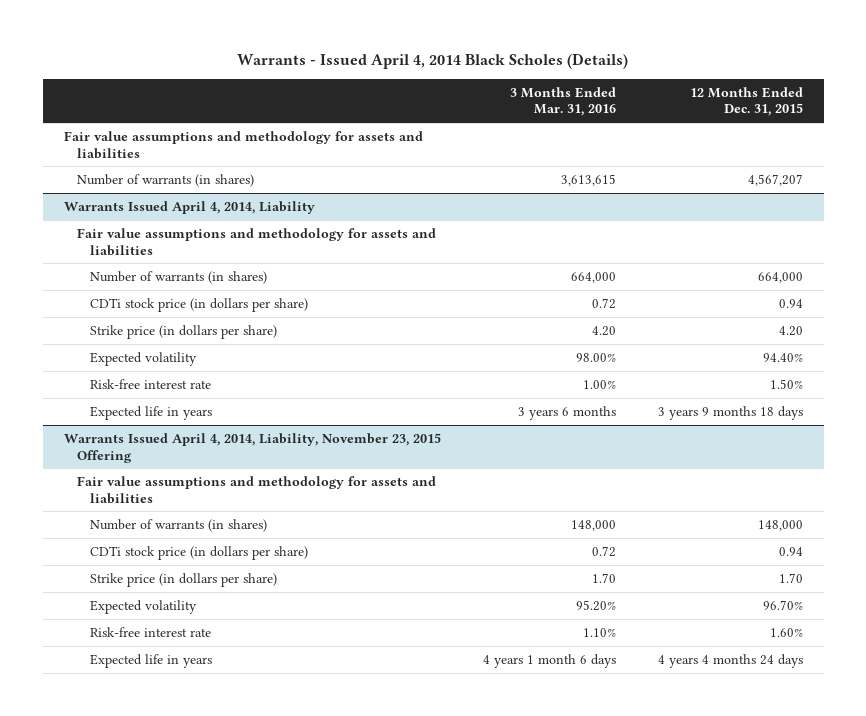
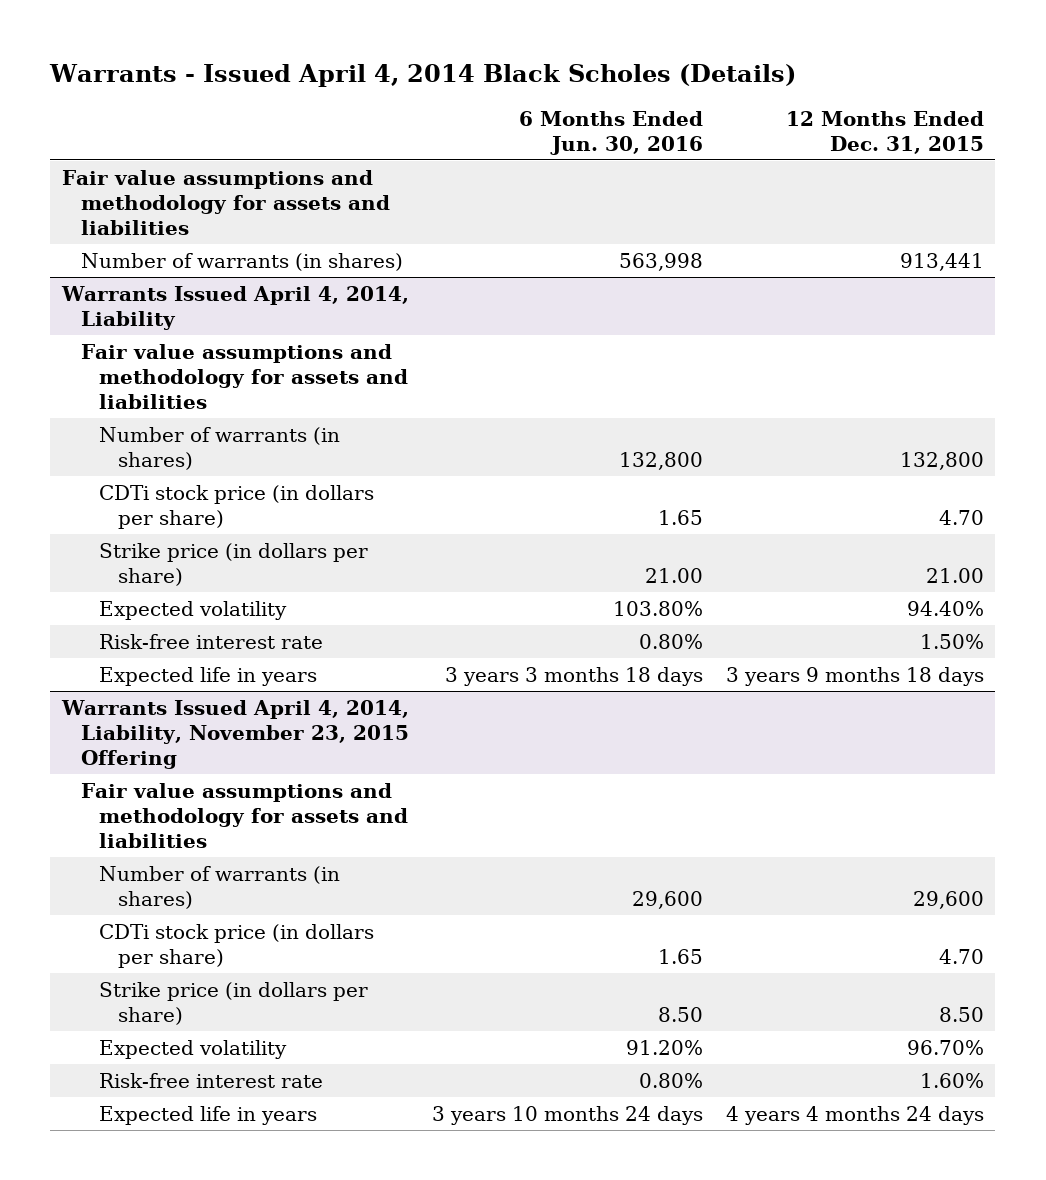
[509,86,616,117] 3 Months Ended Mar. 31, 2016 -> none
none -> [518,110,703,155] 6 Months Ended Jun. 30, 2016
[747,173,803,186] 4,567,207 -> [899,252,984,271] 913,441
[757,271,803,283] 664,000 -> [899,451,984,470] 132,800
[778,298,803,308] 0.94 -> [938,509,984,525] 4.70
[778,325,803,336] 4.20 -> [925,567,984,583] 21.00
[757,519,803,531] 148,000 -> [912,890,984,909] 29,600
[778,546,803,556] 0.94 -> [938,948,984,964] 4.70
[778,572,803,583] 1.70 -> [938,1006,984,1022] 8.50

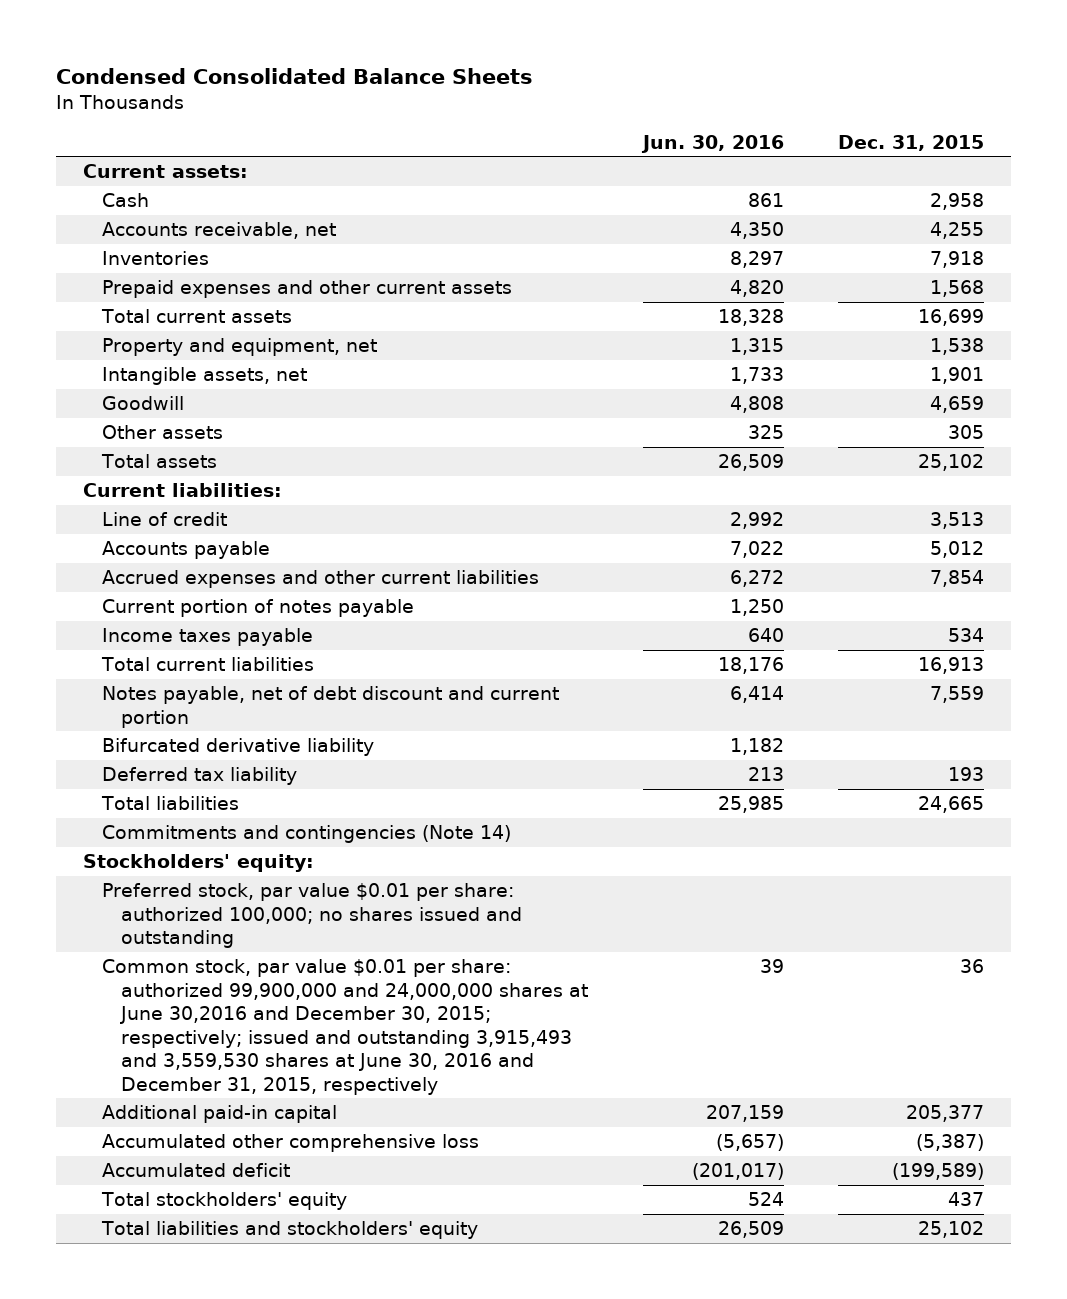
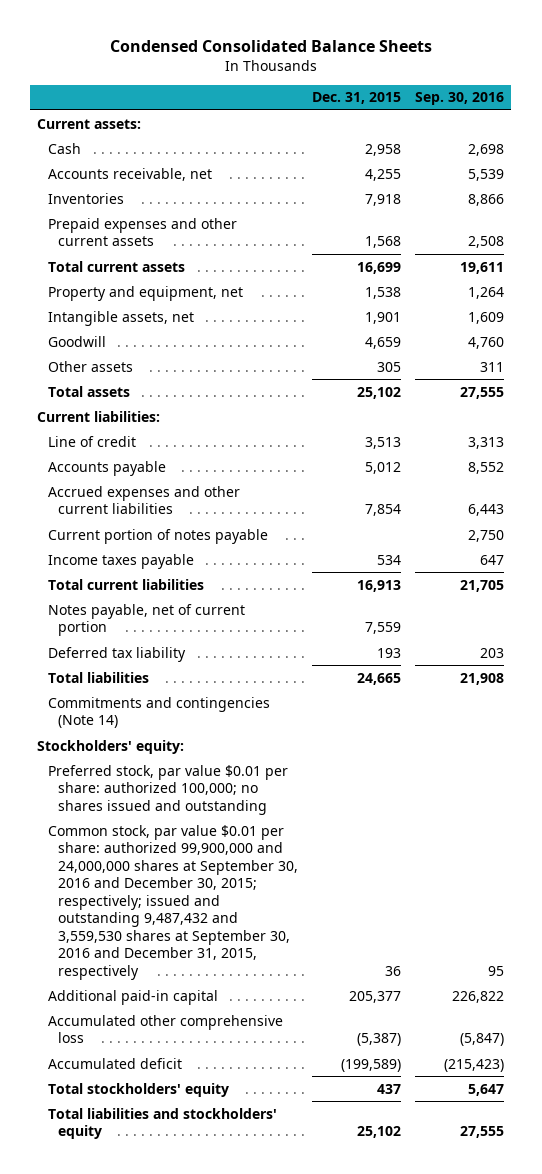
[640,134,784,153] Jun. 30, 2016 -> none
none -> [415,92,505,106] Sep. 30, 2016
[102,738,375,757] Bifurcated derivative liability -> none
[102,686,560,728] Notes payable, net of debt discount and current portion -> [47,603,245,637] Notes payable, net of current portion
[102,959,589,1095] Common stock, par value $0.01 per share: authorized 99,900,000 and 24,000,000 shares at June 30,2016 and December 30, 2015; respectively; issued and outstanding 3,915,493 and 3,559,530 shares at June 30, 2016 and December 31, 2015, respectively -> [47,824,299,980] Common stock, par value $0.01 per share: authorized 99,900,000 and 24,000,000 shares at September 30, 2016 and December 30, 2015; respectively; issued and outstanding 9,487,432 and 3,559,530 shares at September 30, 2016 and December 31, 2015, respectively

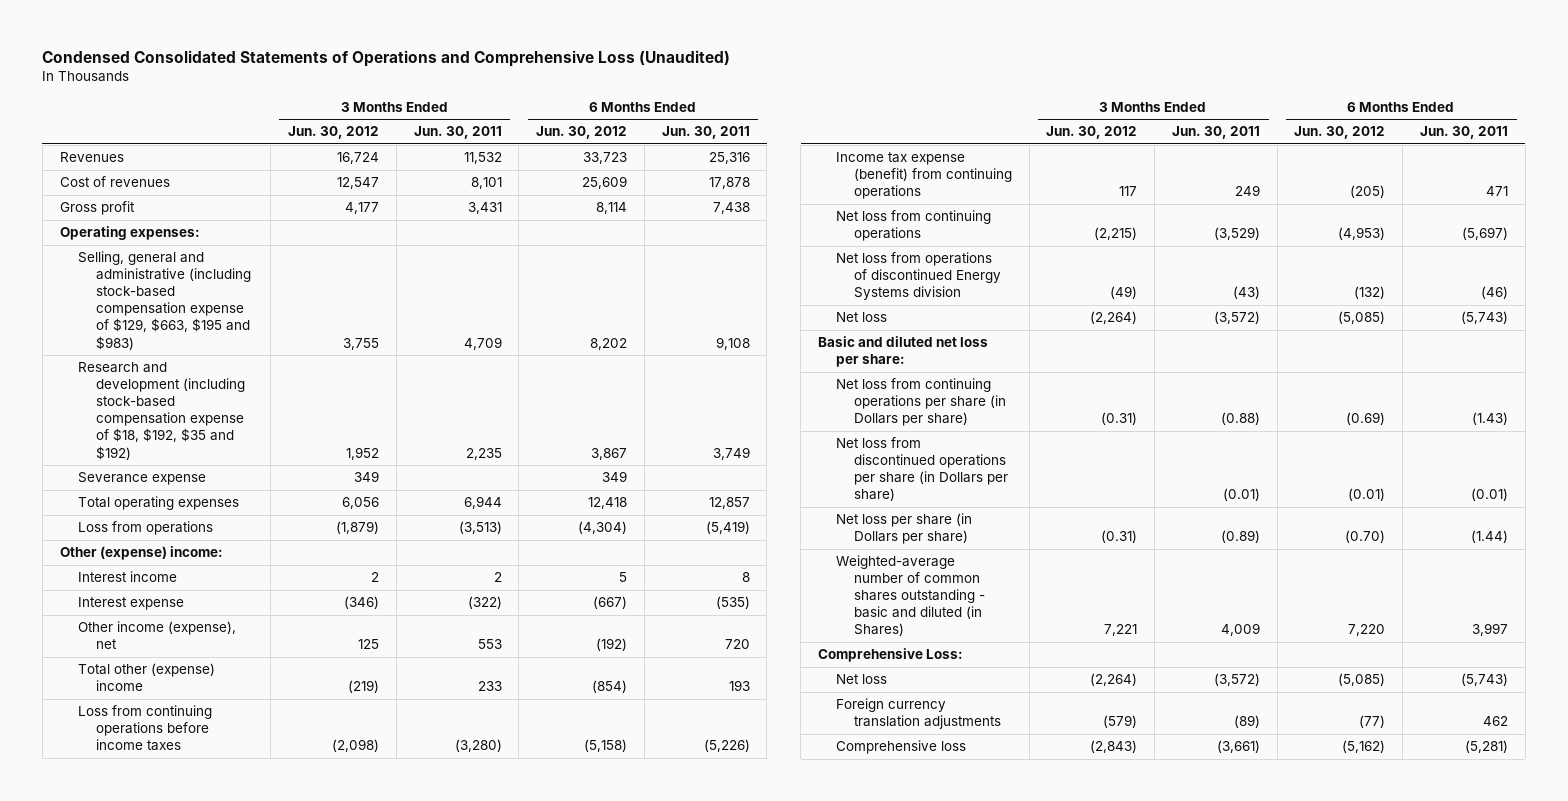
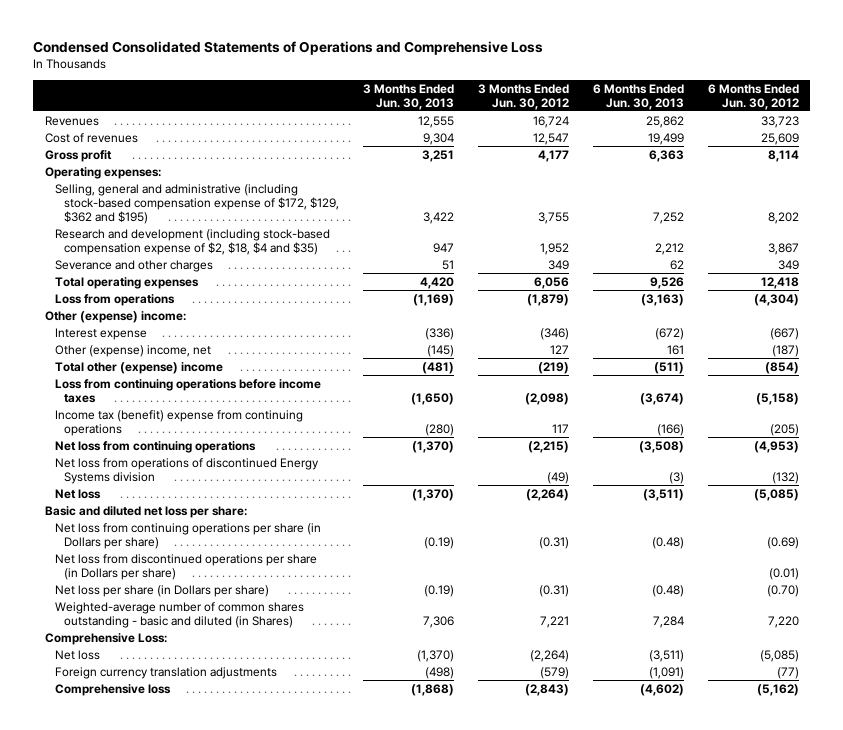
[42,50,731,68] Condensed Consolidated Statements of Operations and Comprehensive Loss (Unaudited) -> [33,40,544,55] Condensed Consolidated Statements of Operations and Comprehensive Loss
[413,126,502,140] Jun. 30, 2011 -> none
[661,126,750,140] Jun. 30, 2011 -> none
none -> [363,83,455,110] 3 Months Ended Jun. 30, 2013
none -> [592,83,684,110] 6 Months Ended Jun. 30, 2013
[77,251,251,350] Selling, general and administrative (including stock-based compensation expense of $129, $663, $195 and $983) -> [54,183,340,224] Selling, general and administrative (including stock-based compensation expense of $172, $129, $362 and $195)
[77,362,245,460] Research and development (including stock-based compensation expense of $18, $192, $35 and $192) -> [54,228,330,255] Research and development (including stock-based compensation expense of $2, $18, $4 and $35)
[77,472,206,486] Severance expense -> [54,259,213,272] Severance and other charges
[77,571,177,583] Interest income -> none
[77,621,236,650] Other income (expense), net -> [54,344,211,357] Other (expense) income, net
[358,639,380,650] 125 -> [549,344,569,354] 127
[596,638,628,652] (192) -> [771,344,799,357] (187)
[835,152,1012,200] Income tax expense (benefit) from continuing operations -> [54,409,303,436] Income tax (benefit) expense from continuing operations

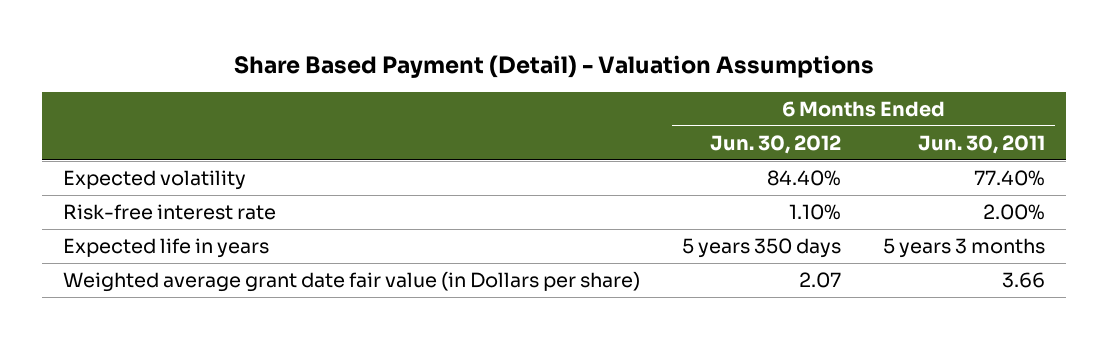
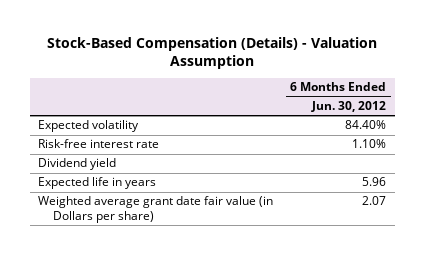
[234,54,875,78] Share Based Payment (Detail) - Valuation Assumptions -> [47,37,378,70] Stock-Based Compensation (Details) - Valuation Assumption
[917,134,1045,154] Jun. 30, 2011 -> none
none -> [38,158,117,171] Dividend yield
[682,238,842,259] 5 years 350 days -> [362,177,387,187] 5.96

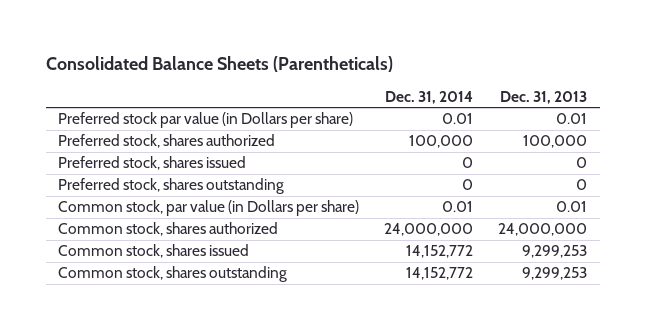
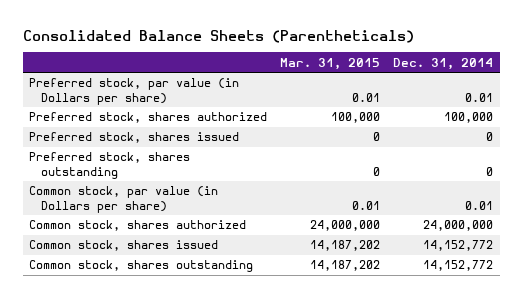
[500,90,588,104] Dec. 31, 2013 -> none
none -> [280,57,381,70] Mar. 31, 2015
[58,112,354,129] Preferred stock par value (in Dollars per share) -> [29,78,240,105] Preferred stock, par value (in Dollars per share)

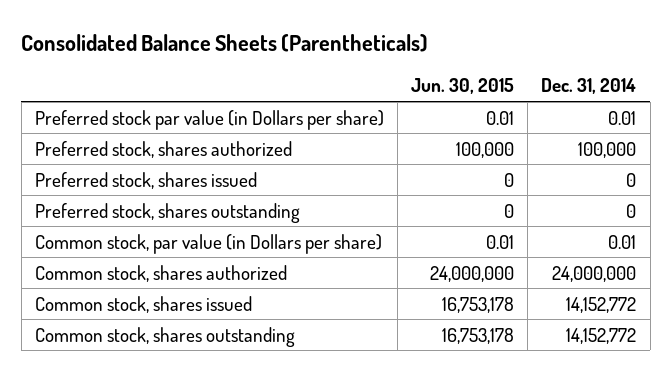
[280,57,381,70] Mar. 31, 2015 -> none
none -> [411,78,515,95] Jun. 30, 2015
[29,78,240,105] Preferred stock, par value (in Dollars per share) -> [34,109,384,130] Preferred stock par value (in Dollars per share)

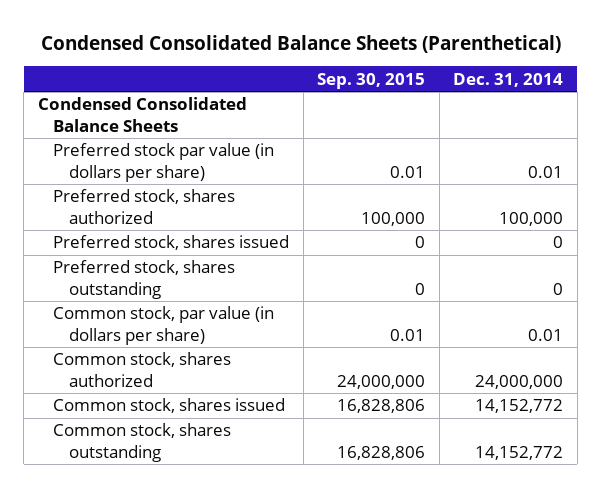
[21,33,429,52] Consolidated Balance Sheets (Parentheticals) -> [40,34,561,53] Condensed Consolidated Balance Sheets (Parenthetical)
[411,78,515,95] Jun. 30, 2015 -> none
none -> [317,72,426,89] Sep. 30, 2015
none -> [37,97,247,132] Condensed Consolidated Balance Sheets
[34,109,384,130] Preferred stock par value (in Dollars per share) -> [53,143,275,182] Preferred stock par value (in dollars per share)
[34,233,382,254] Common stock, par value (in Dollars per share) -> [53,306,275,345] Common stock, par value (in dollars per share)

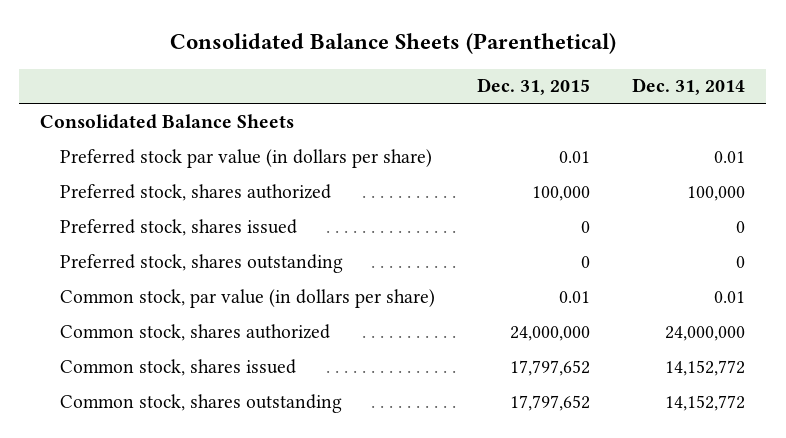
[40,34,561,53] Condensed Consolidated Balance Sheets (Parenthetical) -> [169,33,616,55] Consolidated Balance Sheets (Parenthetical)
[317,72,426,89] Sep. 30, 2015 -> none
none -> [477,78,591,96] Dec. 31, 2015
[37,97,247,132] Condensed Consolidated Balance Sheets -> [40,113,295,129] Consolidated Balance Sheets

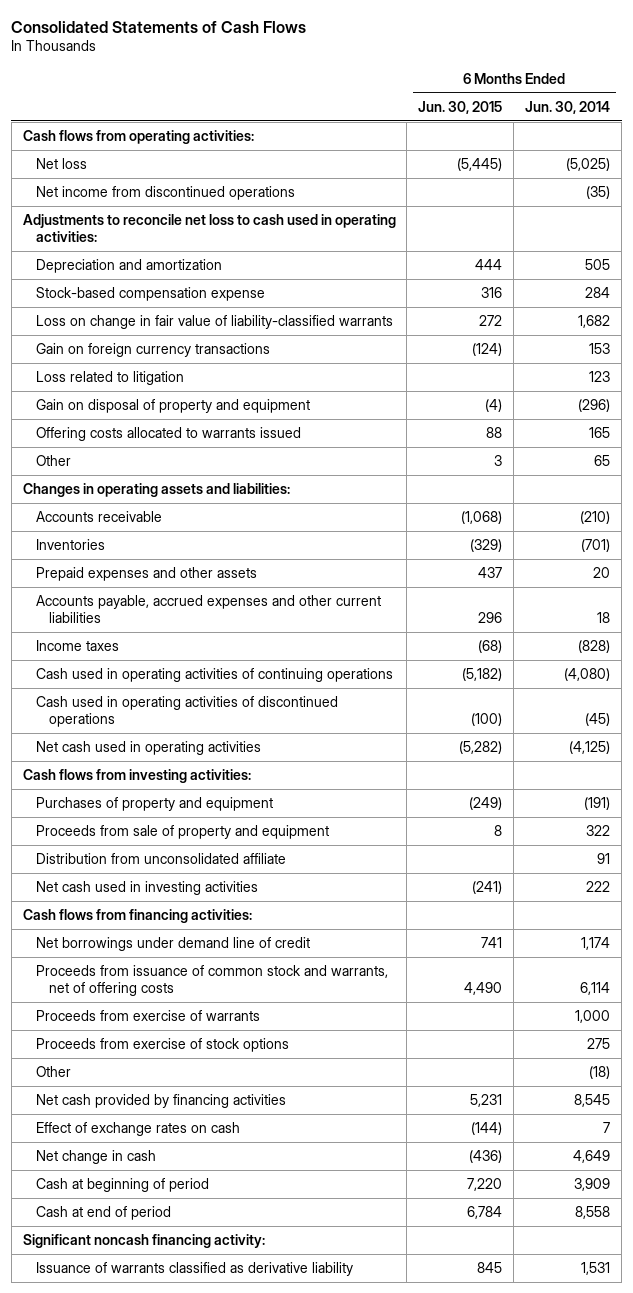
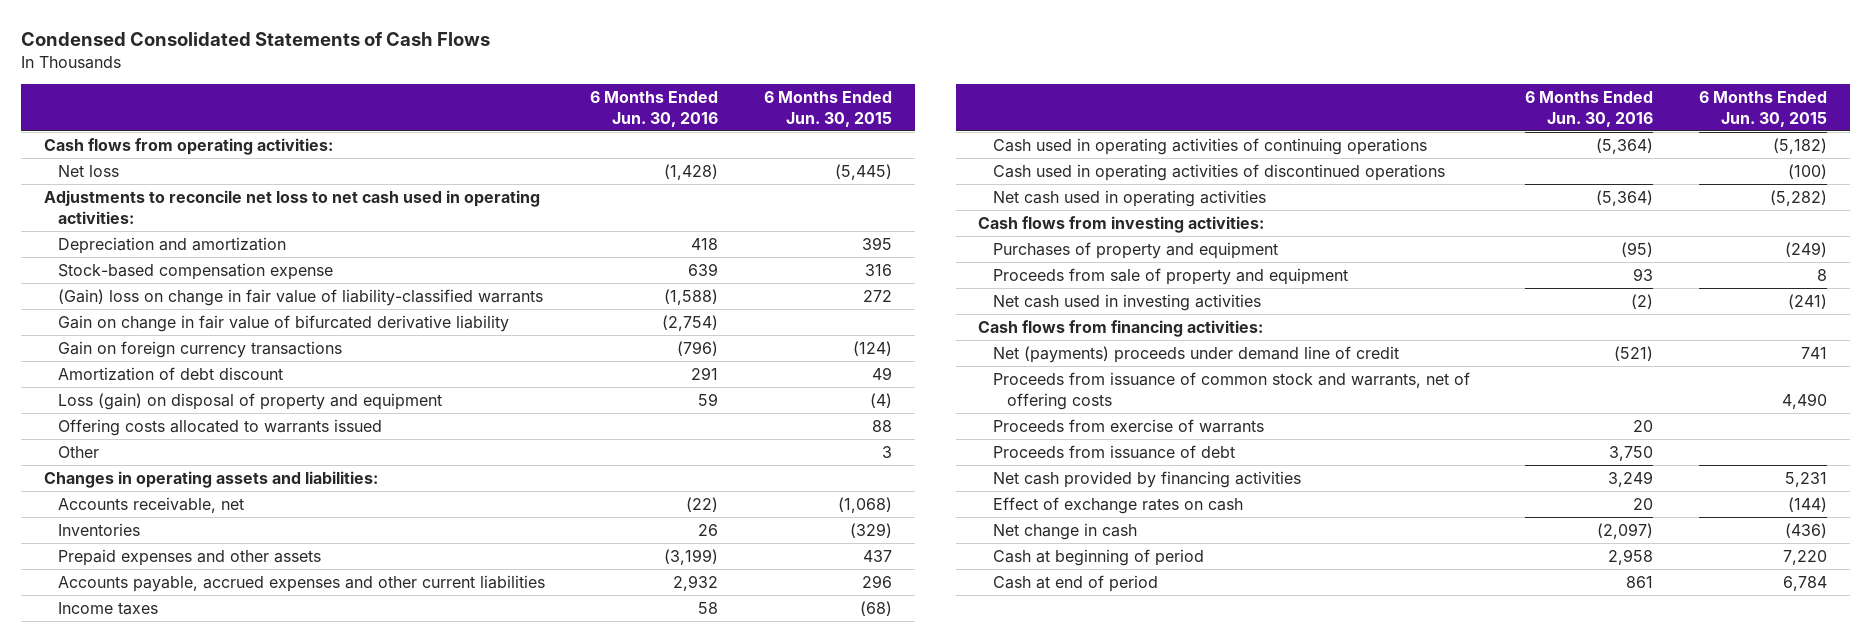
[11,20,307,33] Consolidated Statements of Cash Flows -> [20,31,490,46] Condensed Consolidated Statements of Cash Flows
[525,100,611,114] Jun. 30, 2014 -> none
none -> [590,90,719,127] 6 Months Ended Jun. 30, 2016
[35,185,295,200] Net income from discontinued operations -> none
[22,213,396,243] Adjustments to reconcile net loss to cash used in operating activities: -> [43,189,540,224] Adjustments to reconcile net loss to net cash used in operating activities:
[475,258,503,270] 444 -> [862,236,893,250] 395
[35,314,393,329] Loss on change in fair value of liability-classified warrants -> [57,288,543,306] (Gain) loss on change in fair value of liability-classified warrants
none -> [57,314,509,332] Gain on change in fair value of bifurcated derivative liability
[35,370,184,385] Loss related to litigation -> none
none -> [57,366,283,381] Amortization of debt discount
[35,398,310,413] Gain on disposal of property and equipment -> [57,392,442,410] Loss (gain) on disposal of property and equipment
[35,510,162,522] Accounts receivable -> [57,496,244,513] Accounts receivable, net
[35,852,286,864] Distribution from unconsolidated affiliate -> none
[35,936,310,951] Net borrowings under demand line of credit -> [992,345,1399,363] Net (payments) proceeds under demand line of credit
[35,1037,289,1052] Proceeds from exercise of stock options -> none
[35,1065,71,1077] Other -> none
none -> [992,444,1235,459] Proceeds from issuance of debt
[22,1233,265,1248] Significant noncash financing activity: -> none
[35,1261,353,1276] Issuance of warrants classified as derivative liability -> none

